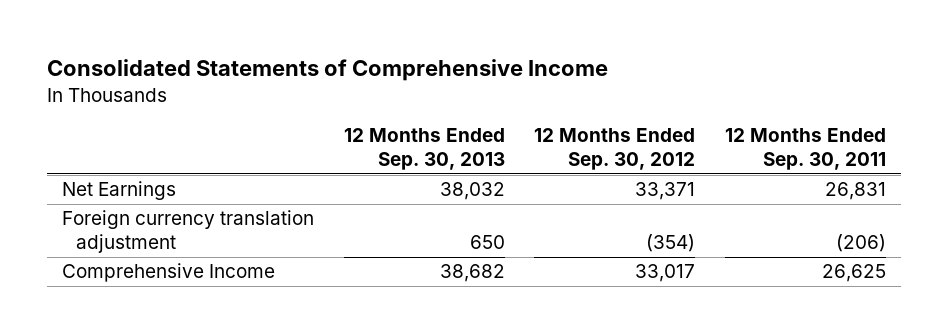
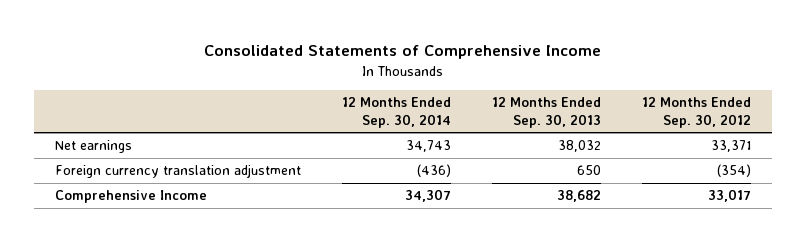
[725,128,887,171] 12 Months Ended Sep. 30, 2011 -> none
none -> [341,97,451,128] 12 Months Ended Sep. 30, 2014
[61,181,176,201] Net Earnings -> [54,140,132,154] Net earnings

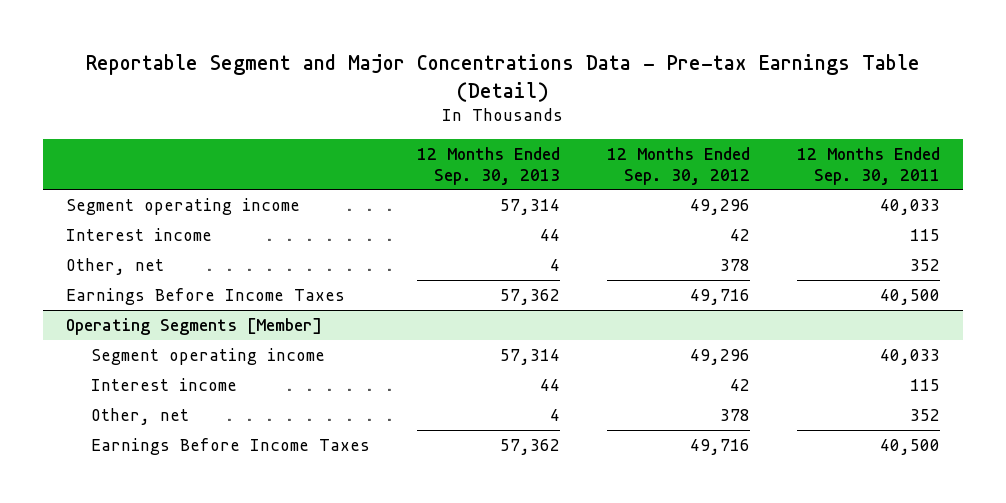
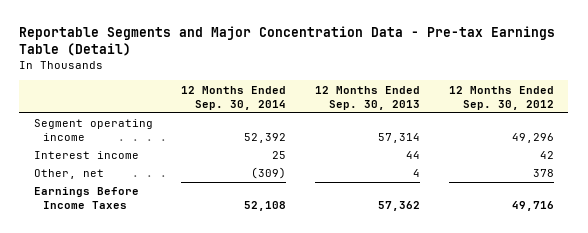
[86,54,921,102] Reportable Segment and Major Concentrations Data - Pre-tax Earnings Table (Detail) -> [19,25,556,57] Reportable Segments and Major Concentration Data - Pre-tax Earnings Table (Detail)
[796,147,940,185] 12 Months Ended Sep. 30, 2011 -> none
none -> [181,85,287,110] 12 Months Ended Sep. 30, 2014
[66,318,323,336] Operating Segments [Member] -> none
[91,348,326,366] Segment operating income -> none
[91,378,238,392] Interest income -> none
[91,408,190,426] Other, net -> none
[91,438,371,456] Earnings Before Income Taxes -> none

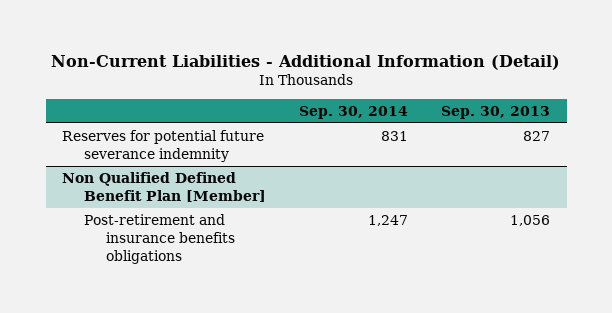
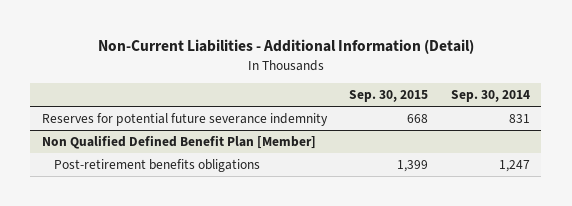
[441,106,551,120] Sep. 30, 2013 -> none
none -> [349,90,429,103] Sep. 30, 2015
[83,213,235,264] Post-retirement and insurance benefits obligations -> [54,159,261,173] Post-retirement benefits obligations

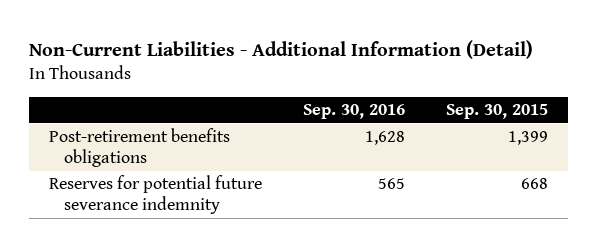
[451,90,531,103] Sep. 30, 2014 -> none
none -> [302,104,405,120] Sep. 30, 2016
[41,135,316,150] Non Qualified Defined Benefit Plan [Member] -> none
[41,113,328,127] Reserves for potential future severance indemnity -> [49,175,263,214] Reserves for potential future severance indemnity

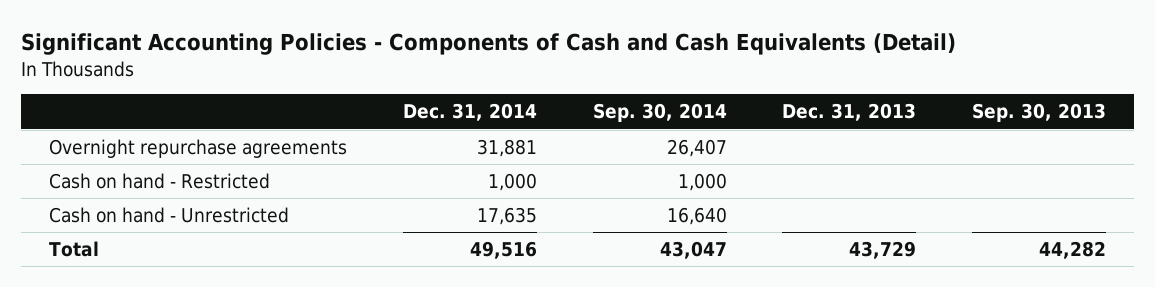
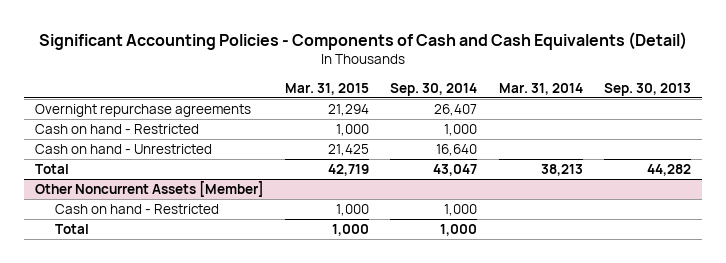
[403,103,538,122] Dec. 31, 2014 -> none
[782,103,917,122] Dec. 31, 2013 -> none
none -> [285,82,370,95] Mar. 31, 2015
none -> [498,82,583,95] Mar. 31, 2014
none -> [34,180,264,197] Other Noncurrent Assets [Member]
none -> [55,203,220,214] Cash on hand - Restricted
none -> [55,223,90,234] Total

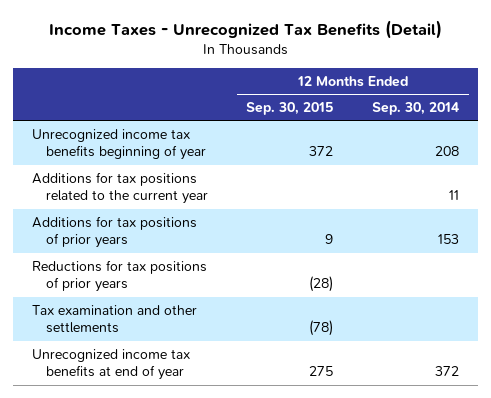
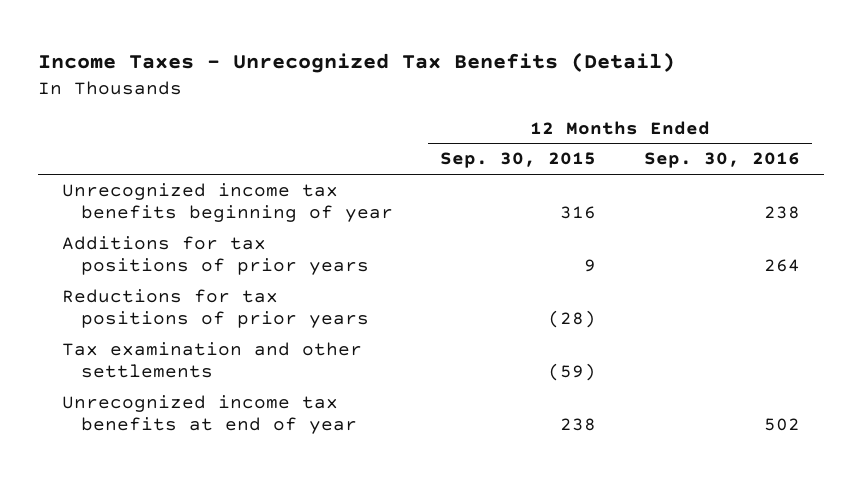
[371,102,459,116] Sep. 30, 2014 -> none
none -> [644,152,801,169] Sep. 30, 2016
[32,171,208,205] Additions for tax positions related to the current year -> none
[309,146,334,157] 372 -> [560,206,597,220] 316
[309,320,334,337] (78) -> [548,363,597,382] (59)
[309,366,334,377] 275 -> [560,418,597,432] 238

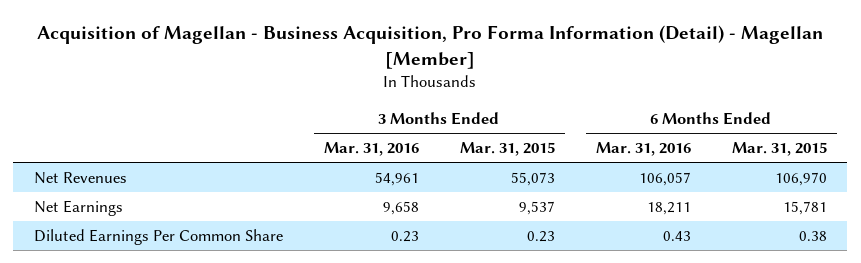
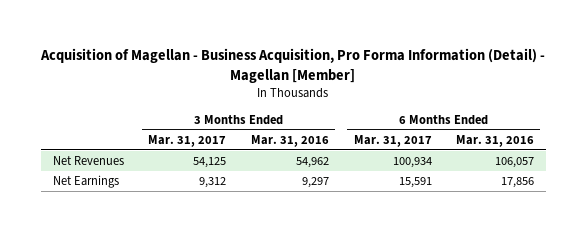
[459,142,555,157] Mar. 31, 2015 -> none
[731,142,827,157] Mar. 31, 2015 -> none
none -> [148,135,227,148] Mar. 31, 2017
none -> [353,135,432,148] Mar. 31, 2017
[33,228,283,245] Diluted Earnings Per Common Share -> none
[374,171,419,186] 54,961 -> [295,157,329,169] 54,962
[382,200,419,215] 9,658 -> [301,177,329,189] 9,297
[646,201,691,215] 18,211 -> [501,177,535,189] 17,856

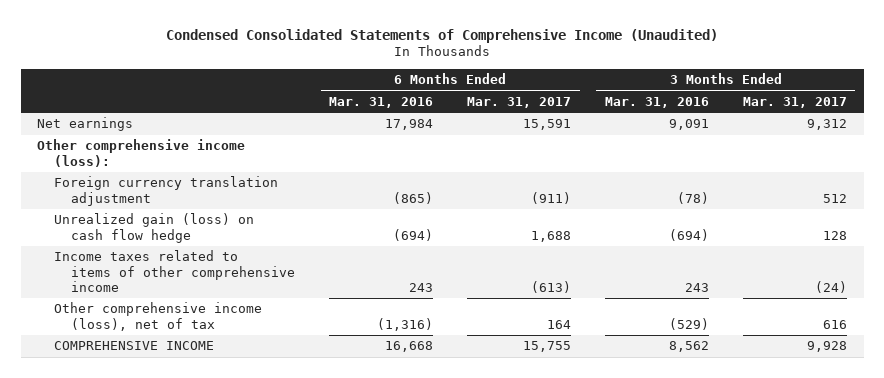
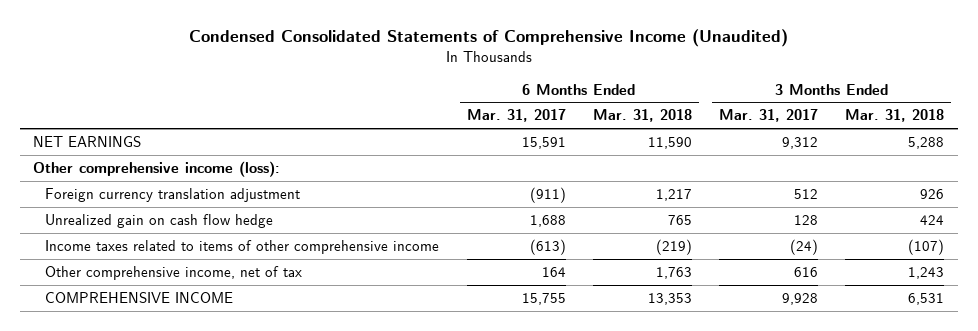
[329,96,434,108] Mar. 31, 2016 -> none
[604,96,709,108] Mar. 31, 2016 -> none
none -> [592,109,692,123] Mar. 31, 2018
none -> [845,109,945,123] Mar. 31, 2018
[37,117,134,132] Net earnings -> [33,135,142,147] NET EARNINGS
[54,213,255,243] Unrealized gain (loss) on cash flow hedge -> [45,213,274,228] Unrealized gain on cash flow hedge
[54,302,263,331] Other comprehensive income (loss), net of tax -> [45,265,303,280] Other comprehensive income, net of tax

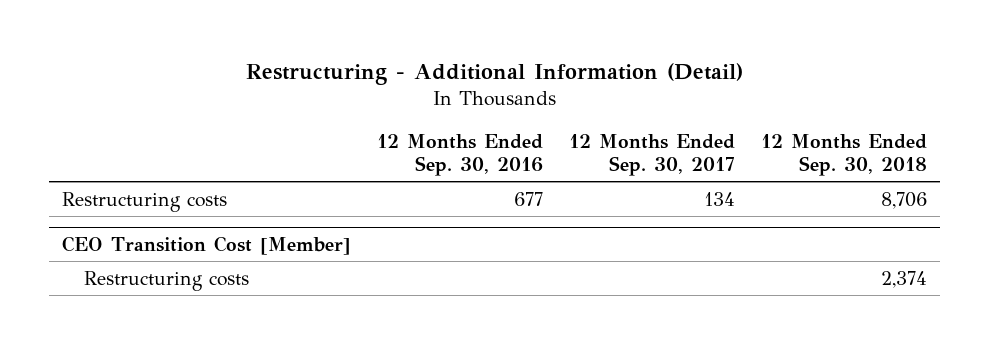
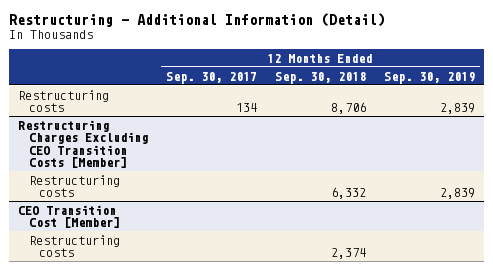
[377,134,544,176] 12 Months Ended Sep. 30, 2016 -> none
none -> [384,71,476,84] Sep. 30, 2019
none -> [18,119,148,168] Restructuring Charges Excluding CEO Transition Costs [Member]
none -> [28,174,120,198] Restructuring costs

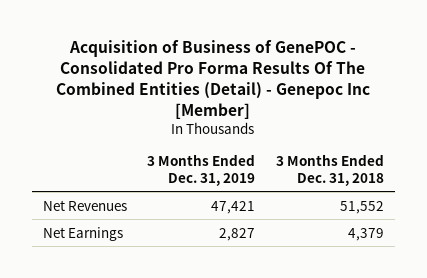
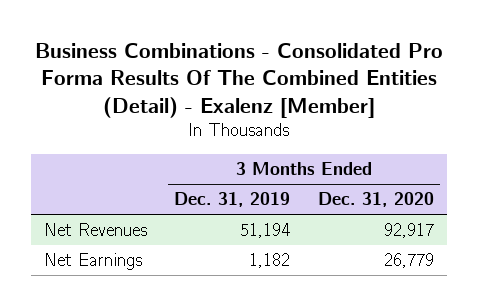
[56,40,371,120] Acquisition of Business of GenePOC - Consolidated Pro Forma Results Of The Combined Entities (Detail) - Genepoc Inc [Member] -> [34,42,443,118] Business Combinations - Consolidated Pro Forma Results Of The Combined Entities (Detail) - Exalenz [Member]
[276,154,385,186] 3 Months Ended Dec. 31, 2018 -> none
none -> [317,192,434,208] Dec. 31, 2020
[211,200,256,214] 47,421 -> [240,223,291,239] 51,194
[219,227,256,241] 2,827 -> [249,253,291,269] 1,182

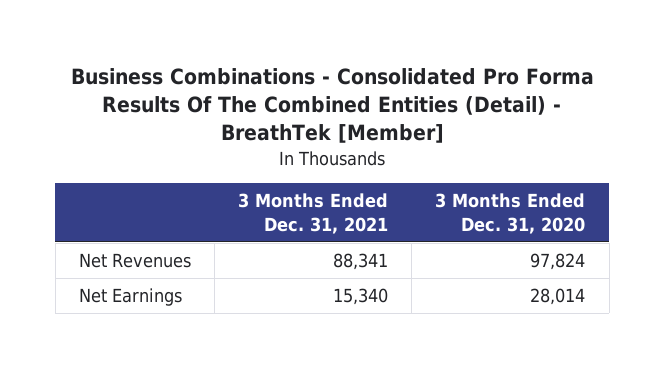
[34,42,443,118] Business Combinations - Consolidated Pro Forma Results Of The Combined Entities (Detail) - Exalenz [Member] -> [71,67,595,144] Business Combinations - Consolidated Pro Forma Results Of The Combined Entities (Detail) - BreathTek [Member]
[174,192,291,208] Dec. 31, 2019 -> none
none -> [238,193,389,234] 3 Months Ended Dec. 31, 2021
[383,223,434,239] 92,917 -> [530,253,586,271] 97,824
[383,253,434,269] 26,779 -> [530,288,586,306] 28,014

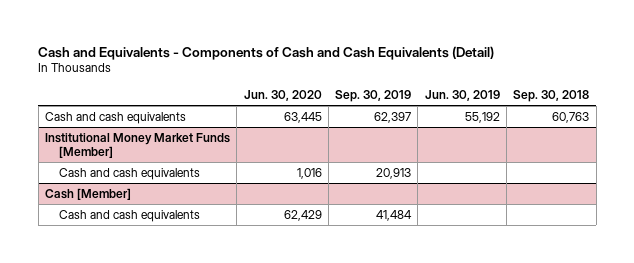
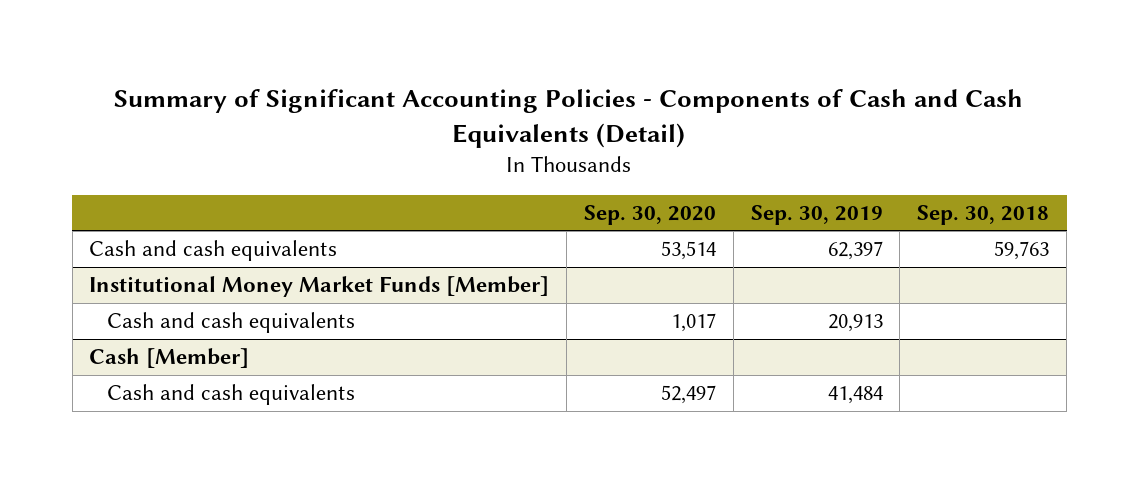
[38,45,495,60] Cash and Equivalents - Components of Cash and Cash Equivalents (Detail) -> [114,89,1024,148] Summary of Significant Accounting Policies - Components of Cash and Cash Equivalents (Detail)
[243,89,322,101] Jun. 30, 2020 -> none
[424,89,500,101] Jun. 30, 2019 -> none
none -> [584,204,717,225] Sep. 30, 2020
[552,111,590,123] 60,763 -> [994,241,1050,261] 59,763

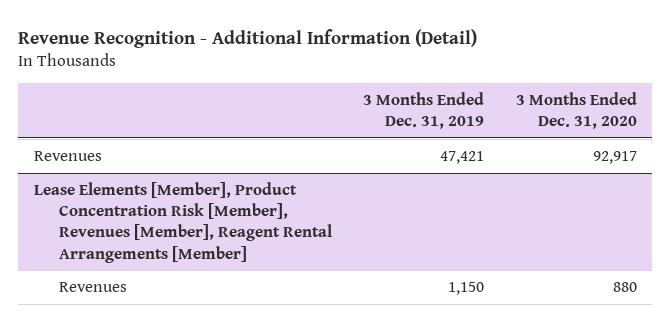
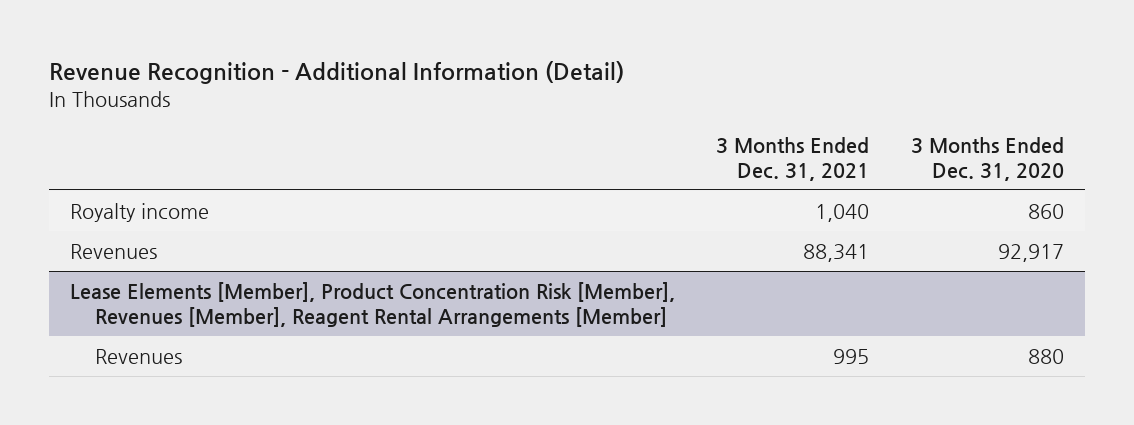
[363,92,485,130] 3 Months Ended Dec. 31, 2019 -> none
none -> [716,136,870,181] 3 Months Ended Dec. 31, 2021
none -> [69,202,209,222] Royalty income

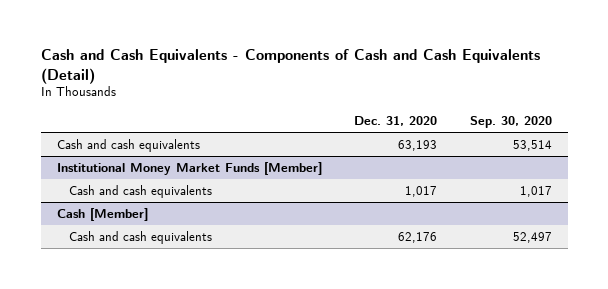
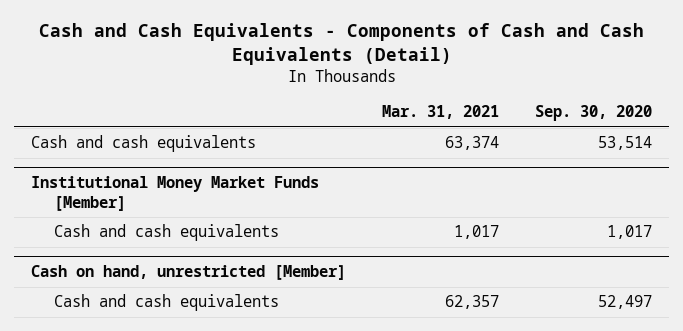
[354,115,438,126] Dec. 31, 2020 -> none
none -> [382,105,500,120] Mar. 31, 2021
[56,207,148,221] Cash [Member] -> [31,265,347,281] Cash on hand, unrestricted [Member]

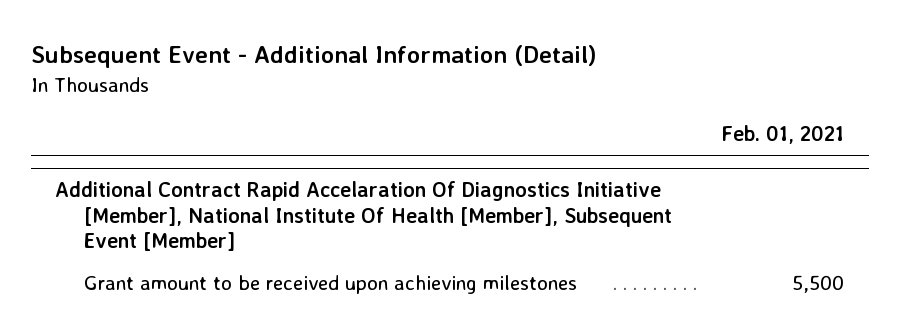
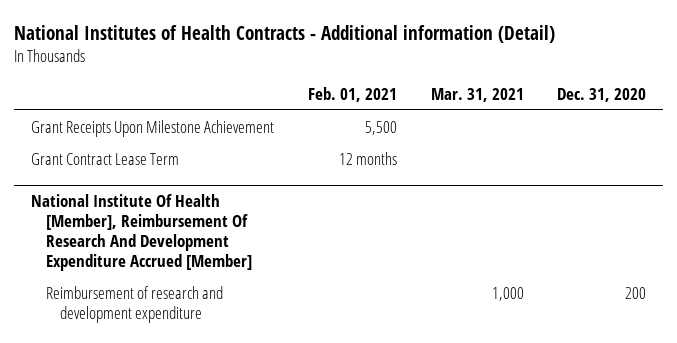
[30,45,597,69] Subsequent Event - Additional Information (Detail) -> [14,24,556,43] National Institutes of Health Contracts - Additional information (Detail)
none -> [430,87,524,102] Mar. 31, 2021
none -> [557,87,647,102] Dec. 31, 2020
[55,181,673,252] Additional Contract Rapid Accelaration Of Diagnostics Initiative [Member], National Institute Of Health [Member], Subsequent Event [Member] -> none
[84,275,578,295] Grant amount to be received upon achieving milestones -> [31,119,275,137] Grant Receipts Upon Milestone Achievement
none -> [31,152,180,165] Grant Contract Lease Term
none -> [31,193,252,272] National Institute Of Health [Member], Reimbursement Of Research And Development Expenditure Accrued [Member]
none -> [45,285,223,323] Reimbursement of research and development expenditure

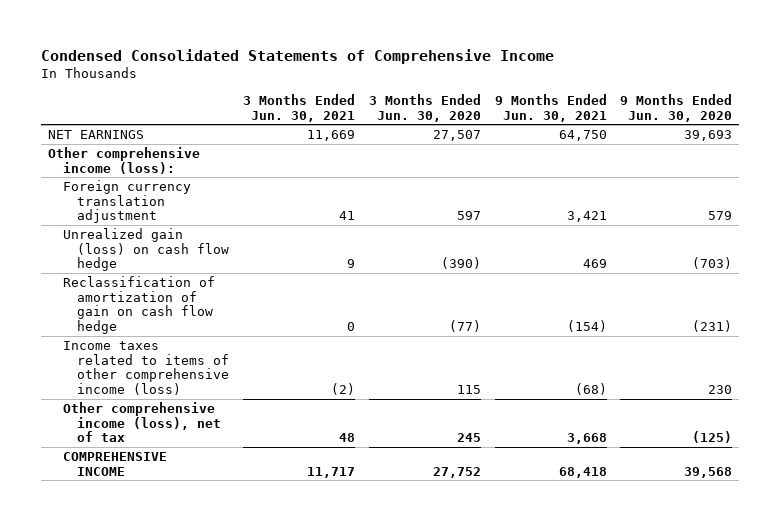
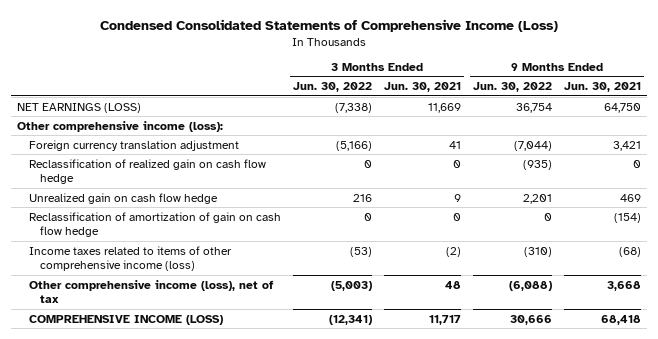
[41,48,555,64] Condensed Consolidated Statements of Comprehensive Income -> [100,18,559,32] Condensed Consolidated Statements of Comprehensive Income (Loss)
[368,93,481,122] 3 Months Ended Jun. 30, 2020 -> none
[620,93,733,122] 9 Months Ended Jun. 30, 2020 -> none
none -> [292,82,372,93] Jun. 30, 2022
none -> [473,82,553,93] Jun. 30, 2022
[48,130,145,140] NET EARNINGS -> [17,102,142,113] NET EARNINGS (LOSS)
none -> [28,158,266,185] Reclassification of realized gain on cash flow hedge
[62,228,230,272] Unrealized gain (loss) on cash flow hedge -> [28,192,218,204] Unrealized gain on cash flow hedge
[62,452,167,476] COMPREHENSIVE INCOME -> [28,314,223,325] COMPREHENSIVE INCOME (LOSS)

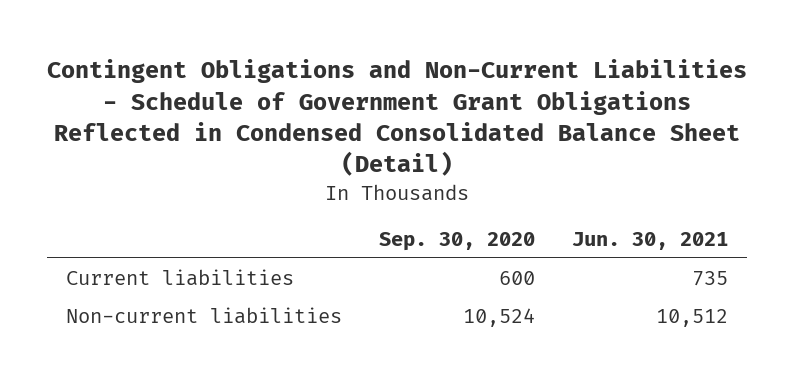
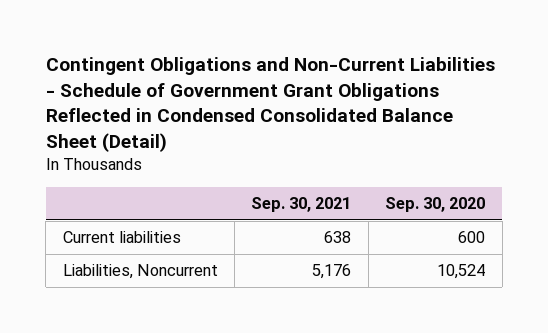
[572,231,729,250] Jun. 30, 2021 -> none
none -> [251,197,352,213] Sep. 30, 2021
[65,307,342,325] Non-current liabilities -> [62,264,218,280] Liabilities, Noncurrent

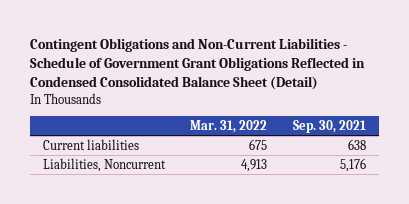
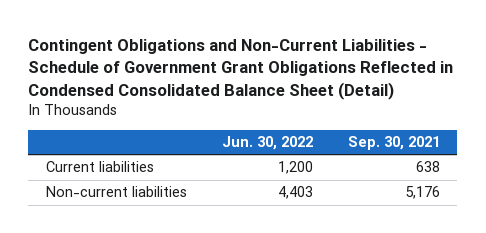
[190,119,268,133] Mar. 31, 2022 -> none
none -> [221,135,313,150] Jun. 30, 2022
[42,157,166,172] Liabilities, Noncurrent -> [45,186,187,198] Non-current liabilities

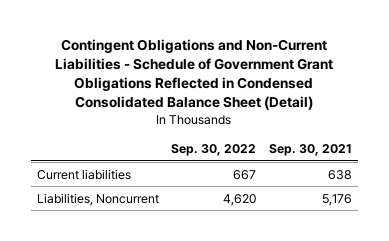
[221,135,313,150] Jun. 30, 2022 -> none
none -> [171,143,257,156] Sep. 30, 2022
[45,186,187,198] Non-current liabilities -> [36,192,159,206] Liabilities, Noncurrent

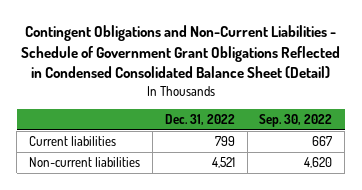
[269,143,353,156] Sep. 30, 2021 -> none
none -> [164,113,235,125] Dec. 31, 2022
[36,192,159,206] Liabilities, Noncurrent -> [29,157,141,168] Non-current liabilities

